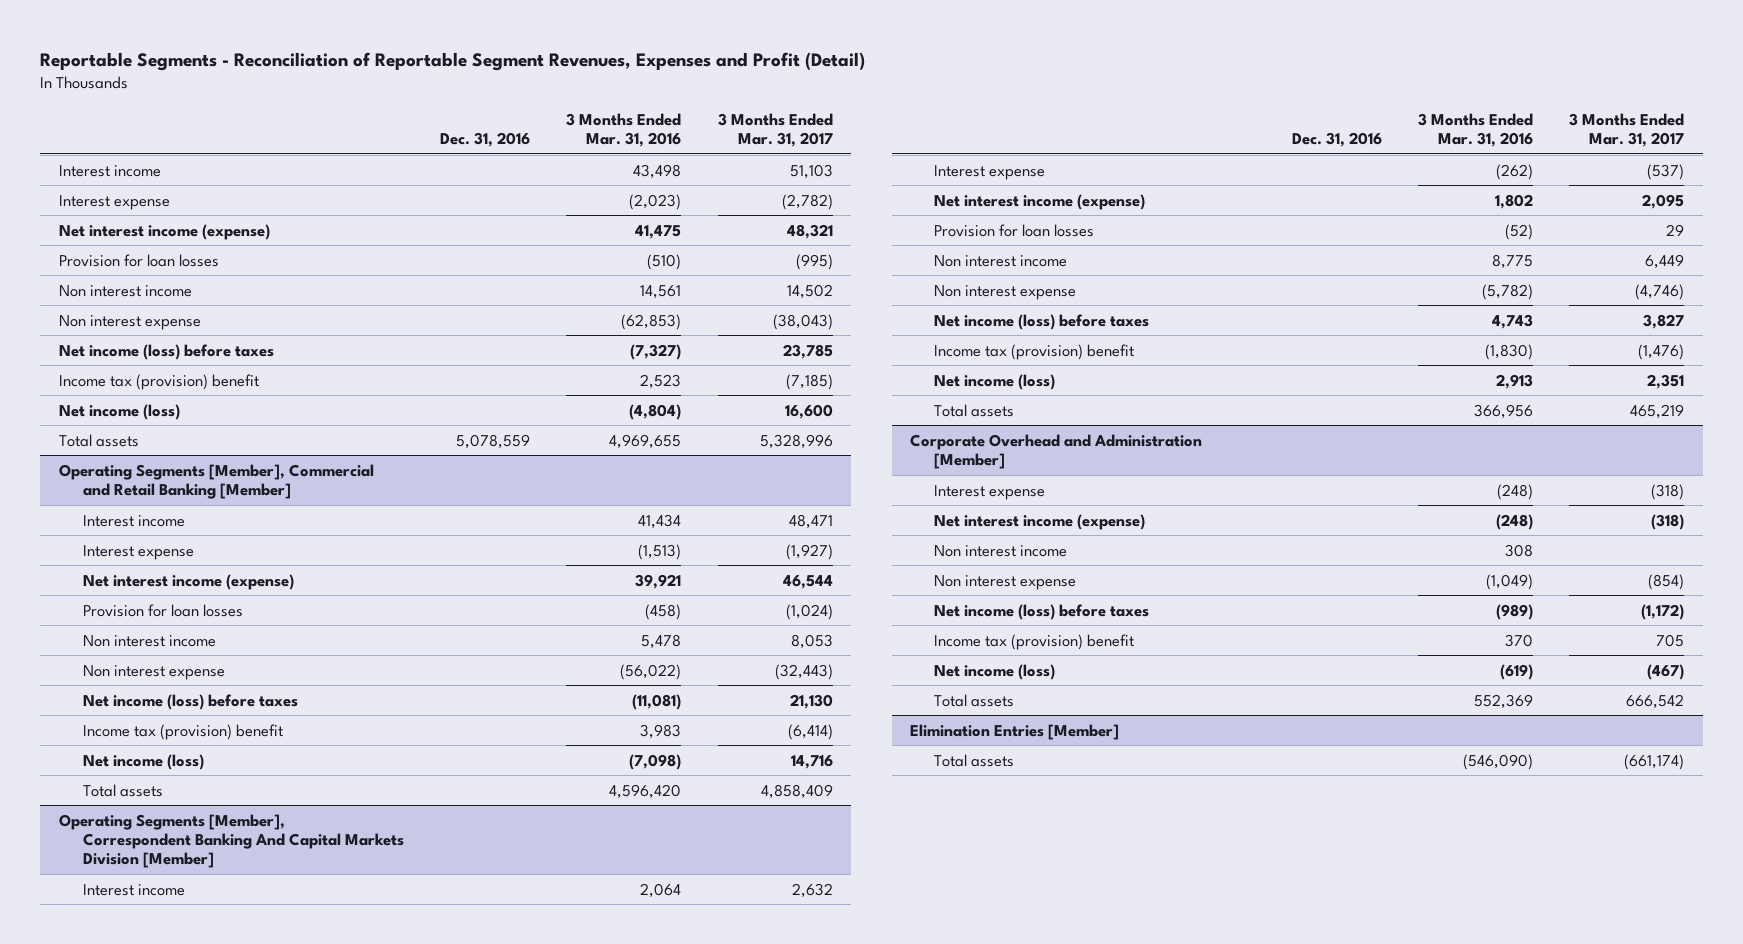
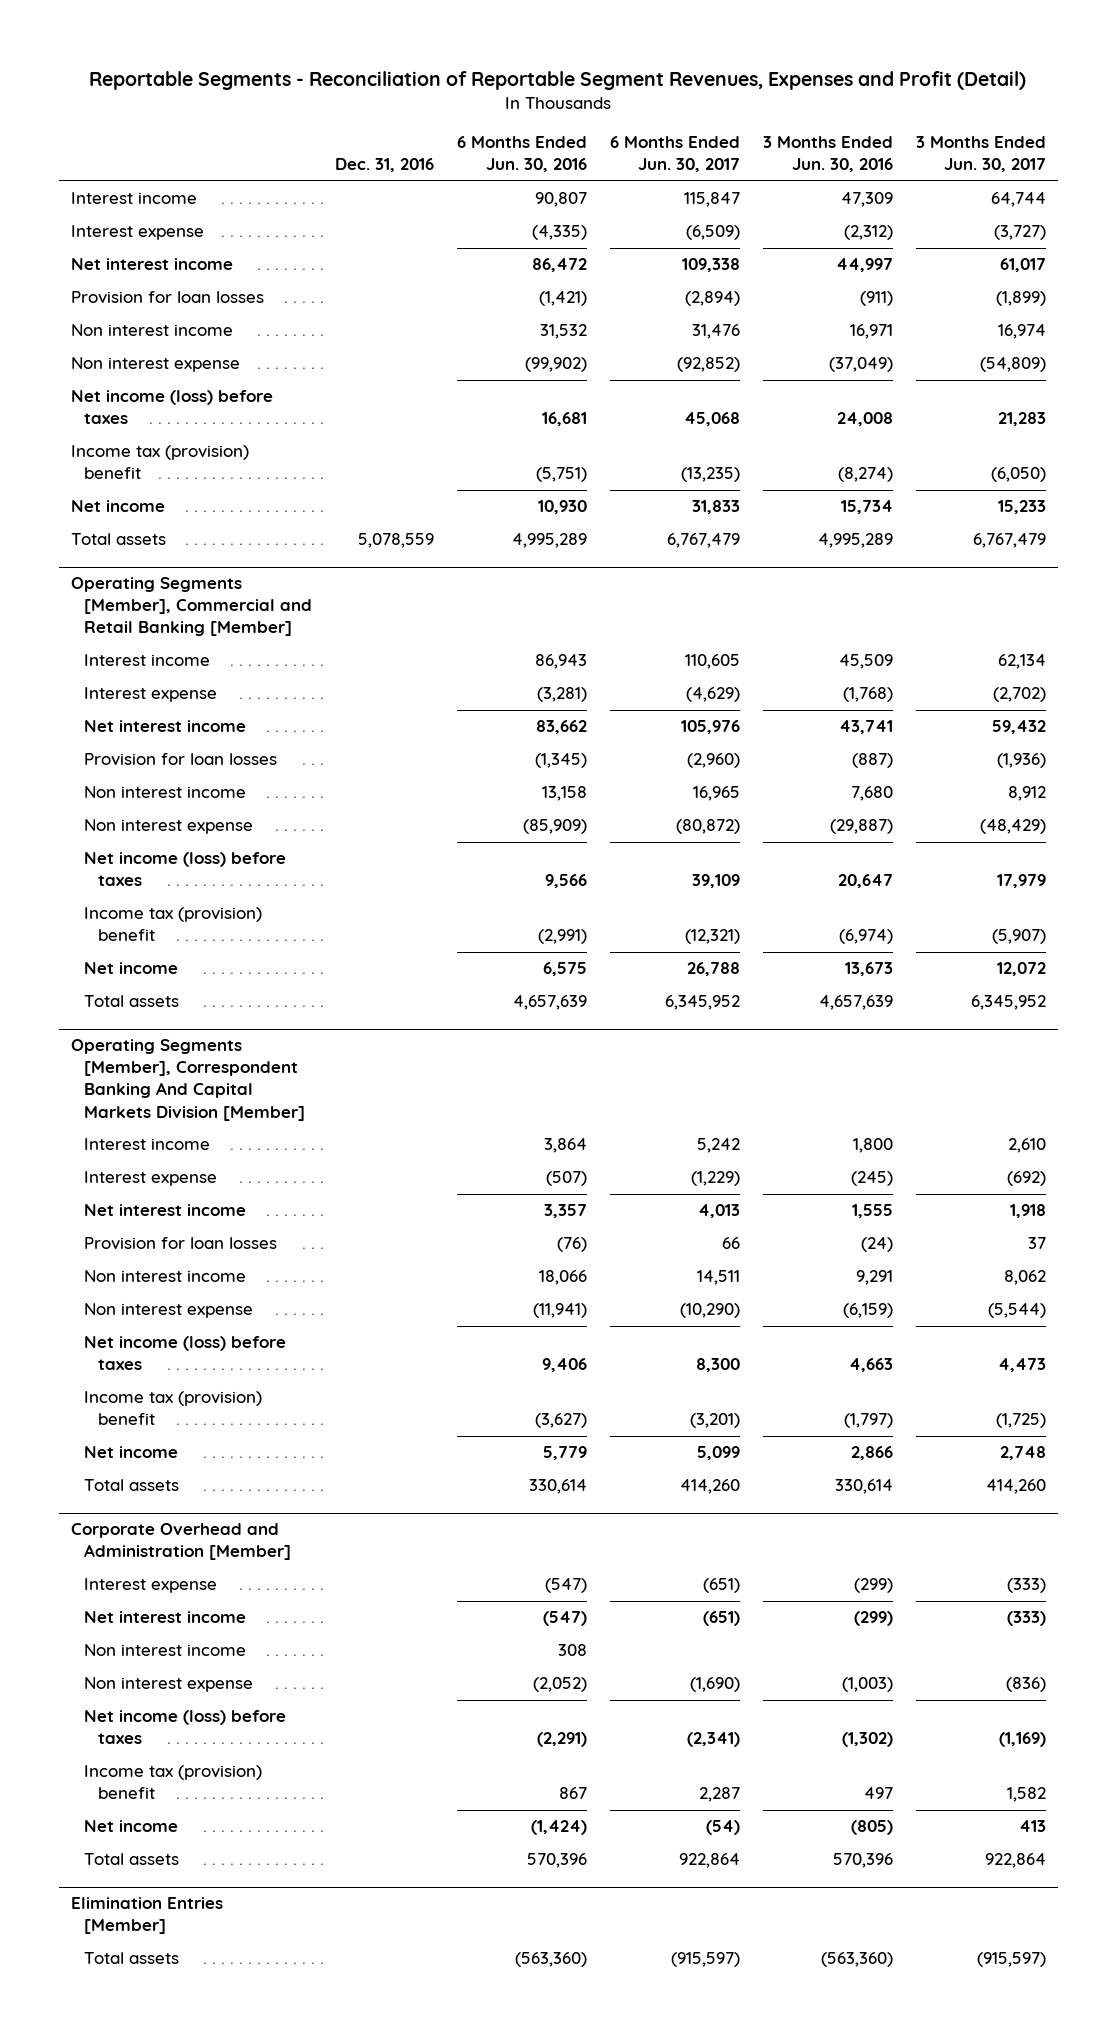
[566,112,682,147] 3 Months Ended Mar. 31, 2016 -> none
[717,112,833,147] 3 Months Ended Mar. 31, 2017 -> none
none -> [457,136,588,173] 6 Months Ended Jun. 30, 2016
none -> [610,136,741,173] 6 Months Ended Jun. 30, 2017
none -> [763,136,894,173] 3 Months Ended Jun. 30, 2016
none -> [916,136,1047,173] 3 Months Ended Jun. 30, 2017
[58,223,270,240] Net interest income (expense) -> [70,258,233,271] Net interest income
[58,403,180,420] Net income (loss) -> [70,500,165,513] Net income
[82,573,294,590] Net interest income (expense) -> [84,720,247,733] Net interest income
[82,753,204,770] Net income (loss) -> [84,962,179,975] Net income
[934,193,1146,210] Net interest income (expense) -> [84,1204,247,1217] Net interest income
[934,373,1056,390] Net income (loss) -> [84,1446,179,1459] Net income
[934,513,1146,530] Net interest income (expense) -> [84,1611,247,1624] Net interest income
[934,663,1056,680] Net income (loss) -> [84,1820,179,1833] Net income

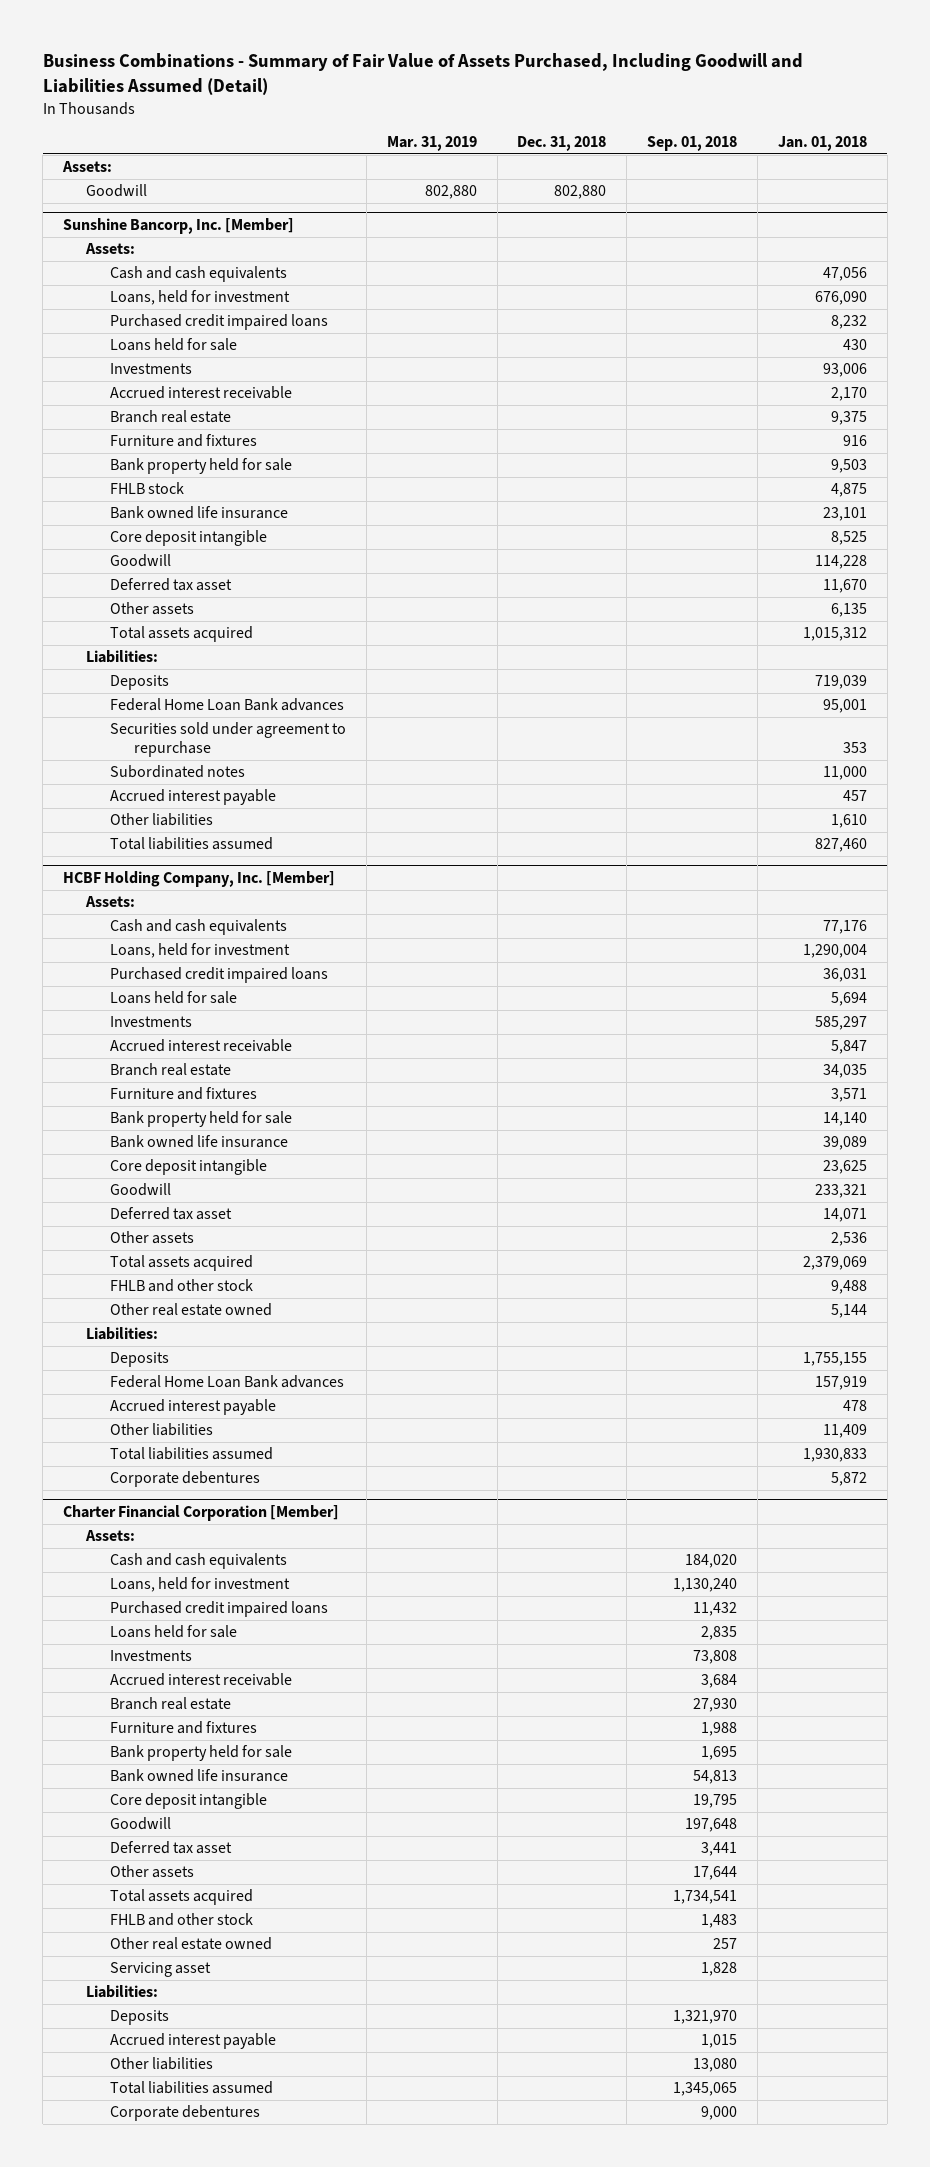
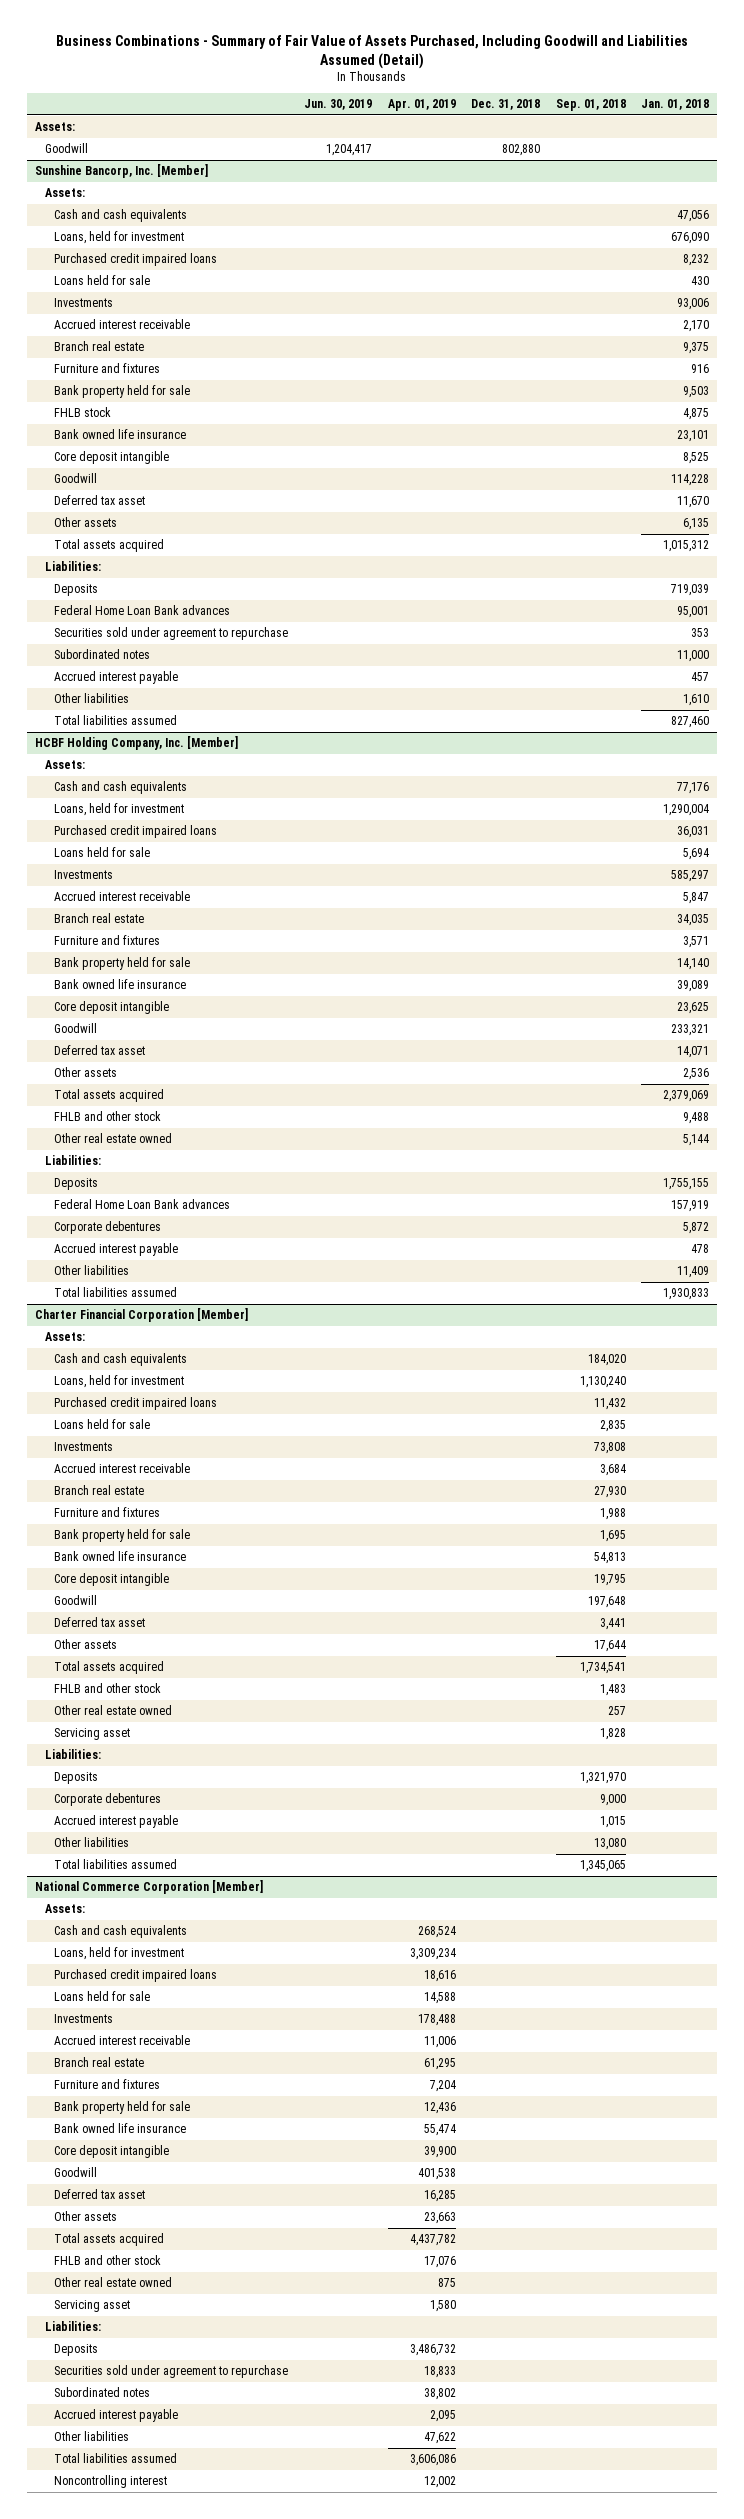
[386,136,477,152] Mar. 31, 2019 -> none
none -> [303,98,372,110] Jun. 30, 2019
none -> [387,98,456,111] Apr. 01, 2019
[110,1471,261,1488] Corporate debentures -> [54,1221,162,1235] Corporate debentures
[110,2105,261,2122] Corporate debentures -> [54,1793,162,1807] Corporate debentures
none -> [35,1880,264,1895] National Commerce Corporation [Member]
none -> [44,1904,85,1914] Assets:
none -> [54,1925,188,1939] Cash and cash equivalents
none -> [54,1947,185,1961] Loans, held for investment
none -> [54,1969,218,1983] Purchased credit impaired loans
none -> [54,1991,151,2002] Loans held for sale
none -> [54,2014,114,2024] Investments
none -> [54,2035,191,2046] Accrued interest receivable
none -> [54,2057,145,2068] Branch real estate
none -> [54,2079,161,2090] Furniture and fixtures
none -> [54,2101,191,2115] Bank property held for sale
none -> [54,2123,187,2134] Bank owned life insurance
none -> [54,2145,170,2159] Core deposit intangible
none -> [54,2167,98,2178] Goodwill
none -> [54,2189,146,2200] Deferred tax asset
none -> [54,2211,118,2222] Other assets
none -> [54,2233,165,2247] Total assets acquired
none -> [54,2255,162,2266] FHLB and other stock
none -> [54,2277,173,2288] Other real estate owned
none -> [54,2300,131,2313] Servicing asset
none -> [44,2321,101,2332] Liabilities:
none -> [54,2344,99,2357] Deposits
none -> [54,2365,289,2379] Securities sold under agreement to repurchase
none -> [54,2387,151,2398] Subordinated notes
none -> [54,2409,179,2423] Accrued interest payable
none -> [54,2431,130,2442] Other liabilities
none -> [54,2453,178,2464] Total liabilities assumed
none -> [54,2475,168,2489] Noncontrolling interest

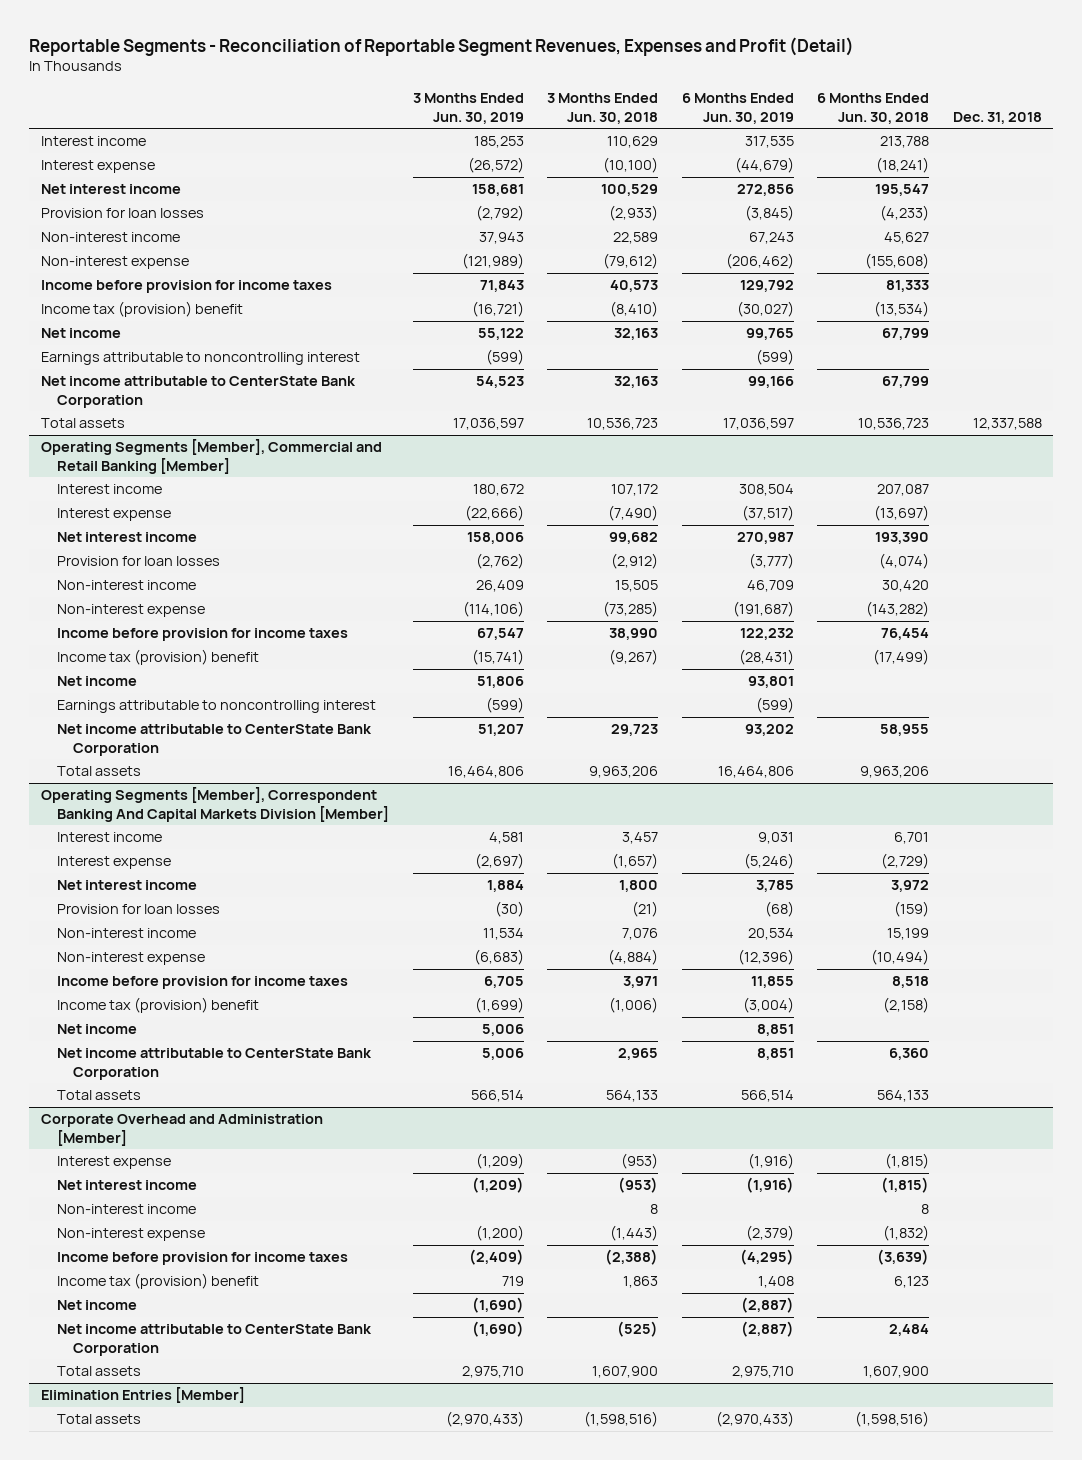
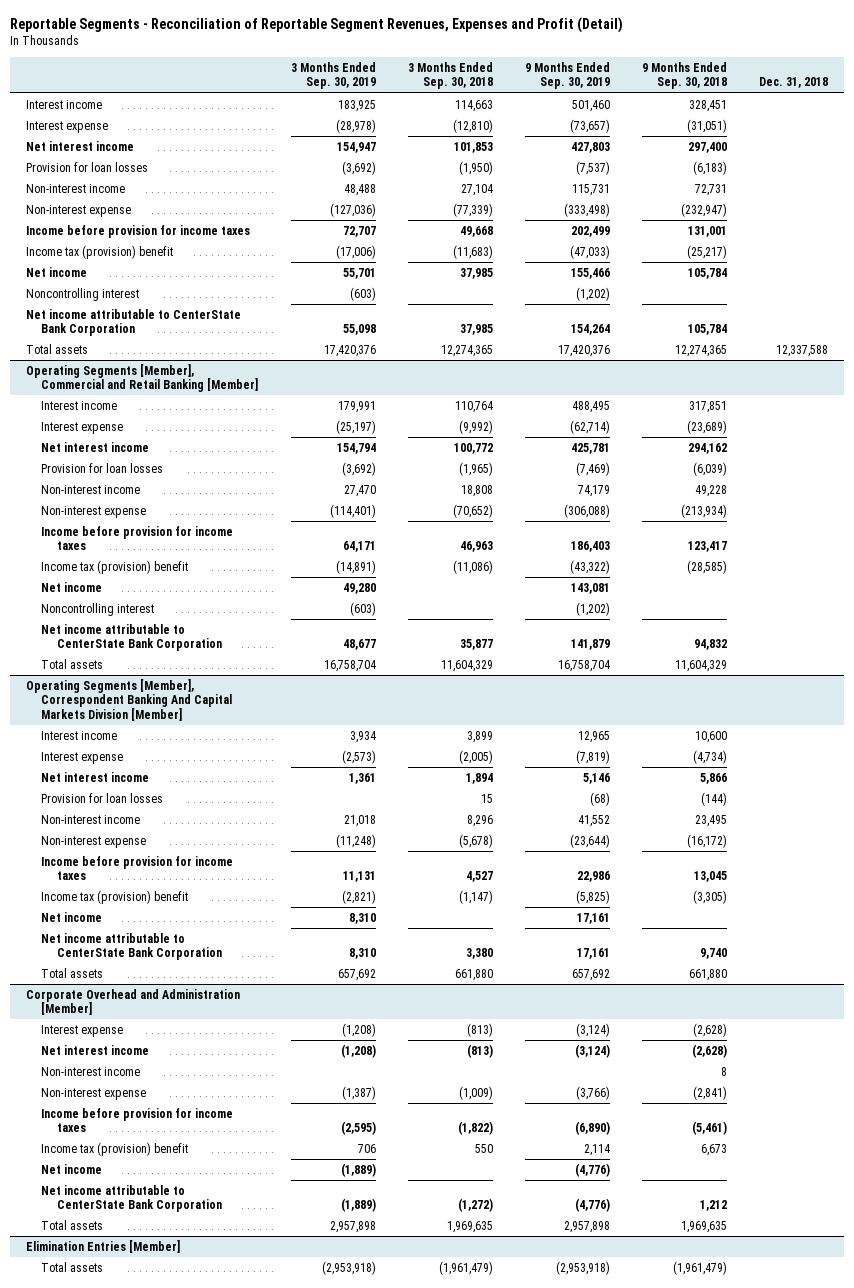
[412,93,524,124] 3 Months Ended Jun. 30, 2019 -> none
[547,93,659,124] 3 Months Ended Jun. 30, 2018 -> none
[681,93,794,124] 6 Months Ended Jun. 30, 2019 -> none
[817,93,930,124] 6 Months Ended Jun. 30, 2018 -> none
none -> [290,61,376,90] 3 Months Ended Sep. 30, 2019
none -> [407,61,493,90] 3 Months Ended Sep. 30, 2018
none -> [524,61,610,90] 9 Months Ended Sep. 30, 2019
none -> [641,61,727,90] 9 Months Ended Sep. 30, 2018
[40,352,360,366] Earnings attributable to noncontrolling interest -> [25,287,139,301] Noncontrolling interest
[56,700,376,714] Earnings attributable to noncontrolling interest -> [41,602,155,616] Noncontrolling interest

